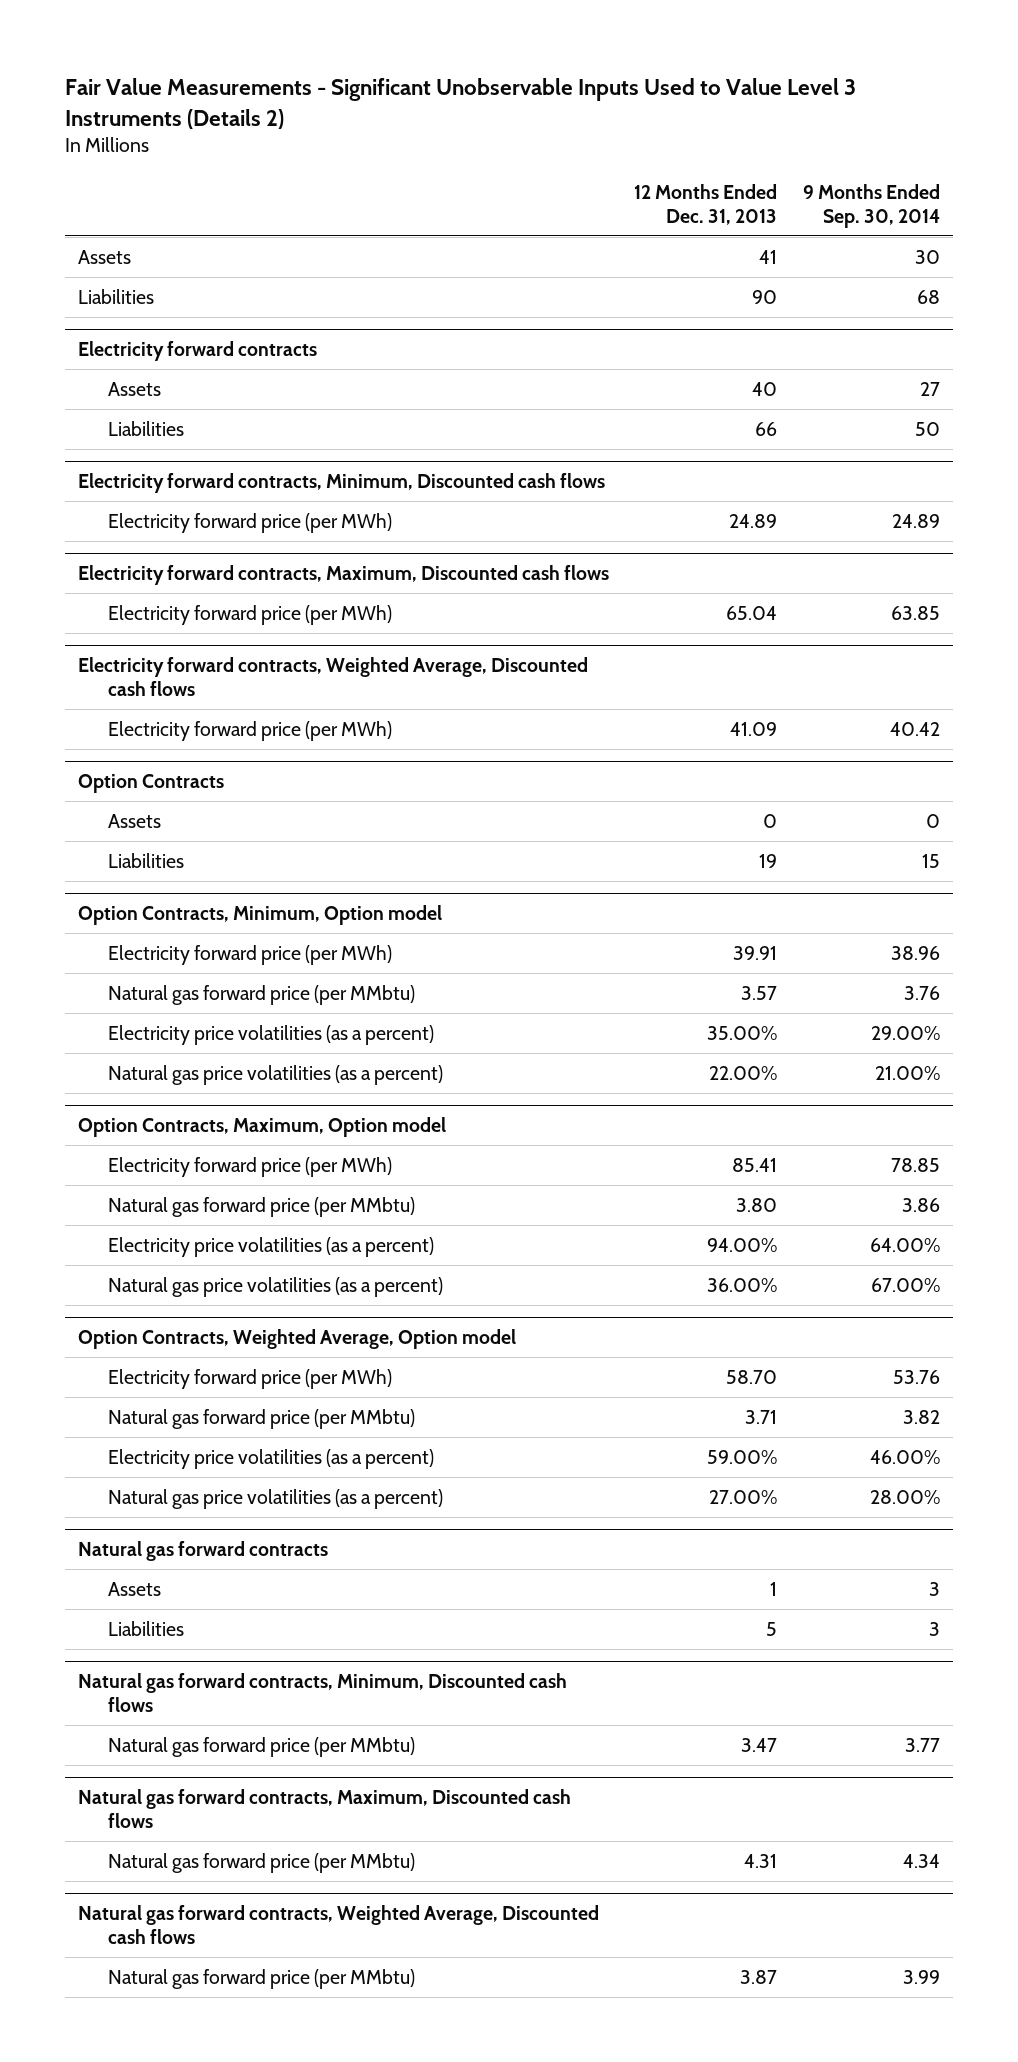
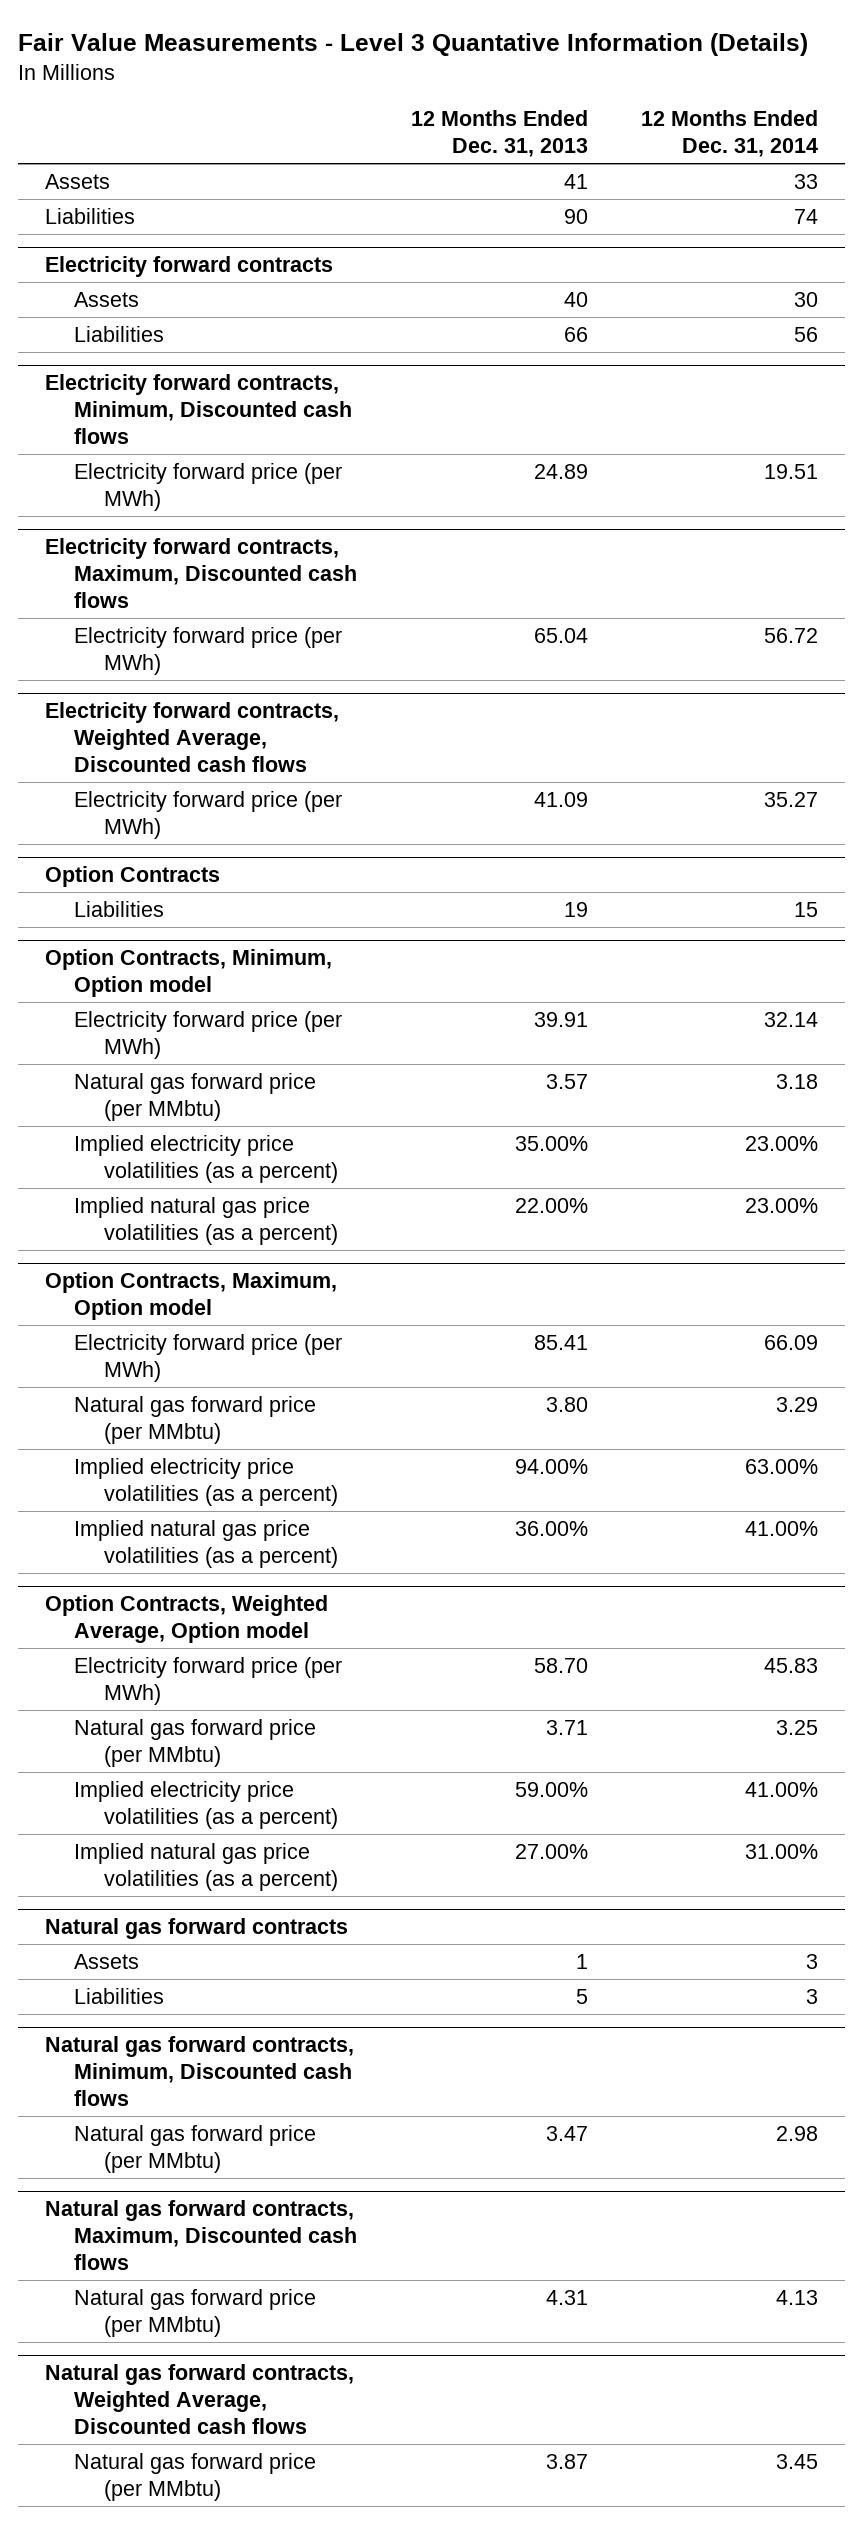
[65,78,857,129] Fair Value Measurements - Significant Unobservable Inputs Used to Value Level 3 Instruments (Details 2) -> [18,33,809,57] Fair Value Measurements - Level 3 Quantative Information (Details)
[802,183,940,228] 9 Months Ended Sep. 30, 2014 -> none
none -> [641,110,819,158] 12 Months Ended Dec. 31, 2014
[107,813,161,828] Assets -> none
[107,1024,434,1045] Electricity price volatilities (as a percent) -> [74,1134,338,1183] Implied electricity price volatilities (as a percent)
[107,1064,443,1085] Natural gas price volatilities (as a percent) -> [74,1196,338,1245] Implied natural gas price volatilities (as a percent)
[107,1236,434,1257] Electricity price volatilities (as a percent) -> [74,1457,338,1506] Implied electricity price volatilities (as a percent)
[107,1276,443,1297] Natural gas price volatilities (as a percent) -> [74,1519,338,1568] Implied natural gas price volatilities (as a percent)
[107,1448,434,1469] Electricity price volatilities (as a percent) -> [74,1780,338,1829] Implied electricity price volatilities (as a percent)
[107,1488,443,1509] Natural gas price volatilities (as a percent) -> [74,1842,338,1891] Implied natural gas price volatilities (as a percent)

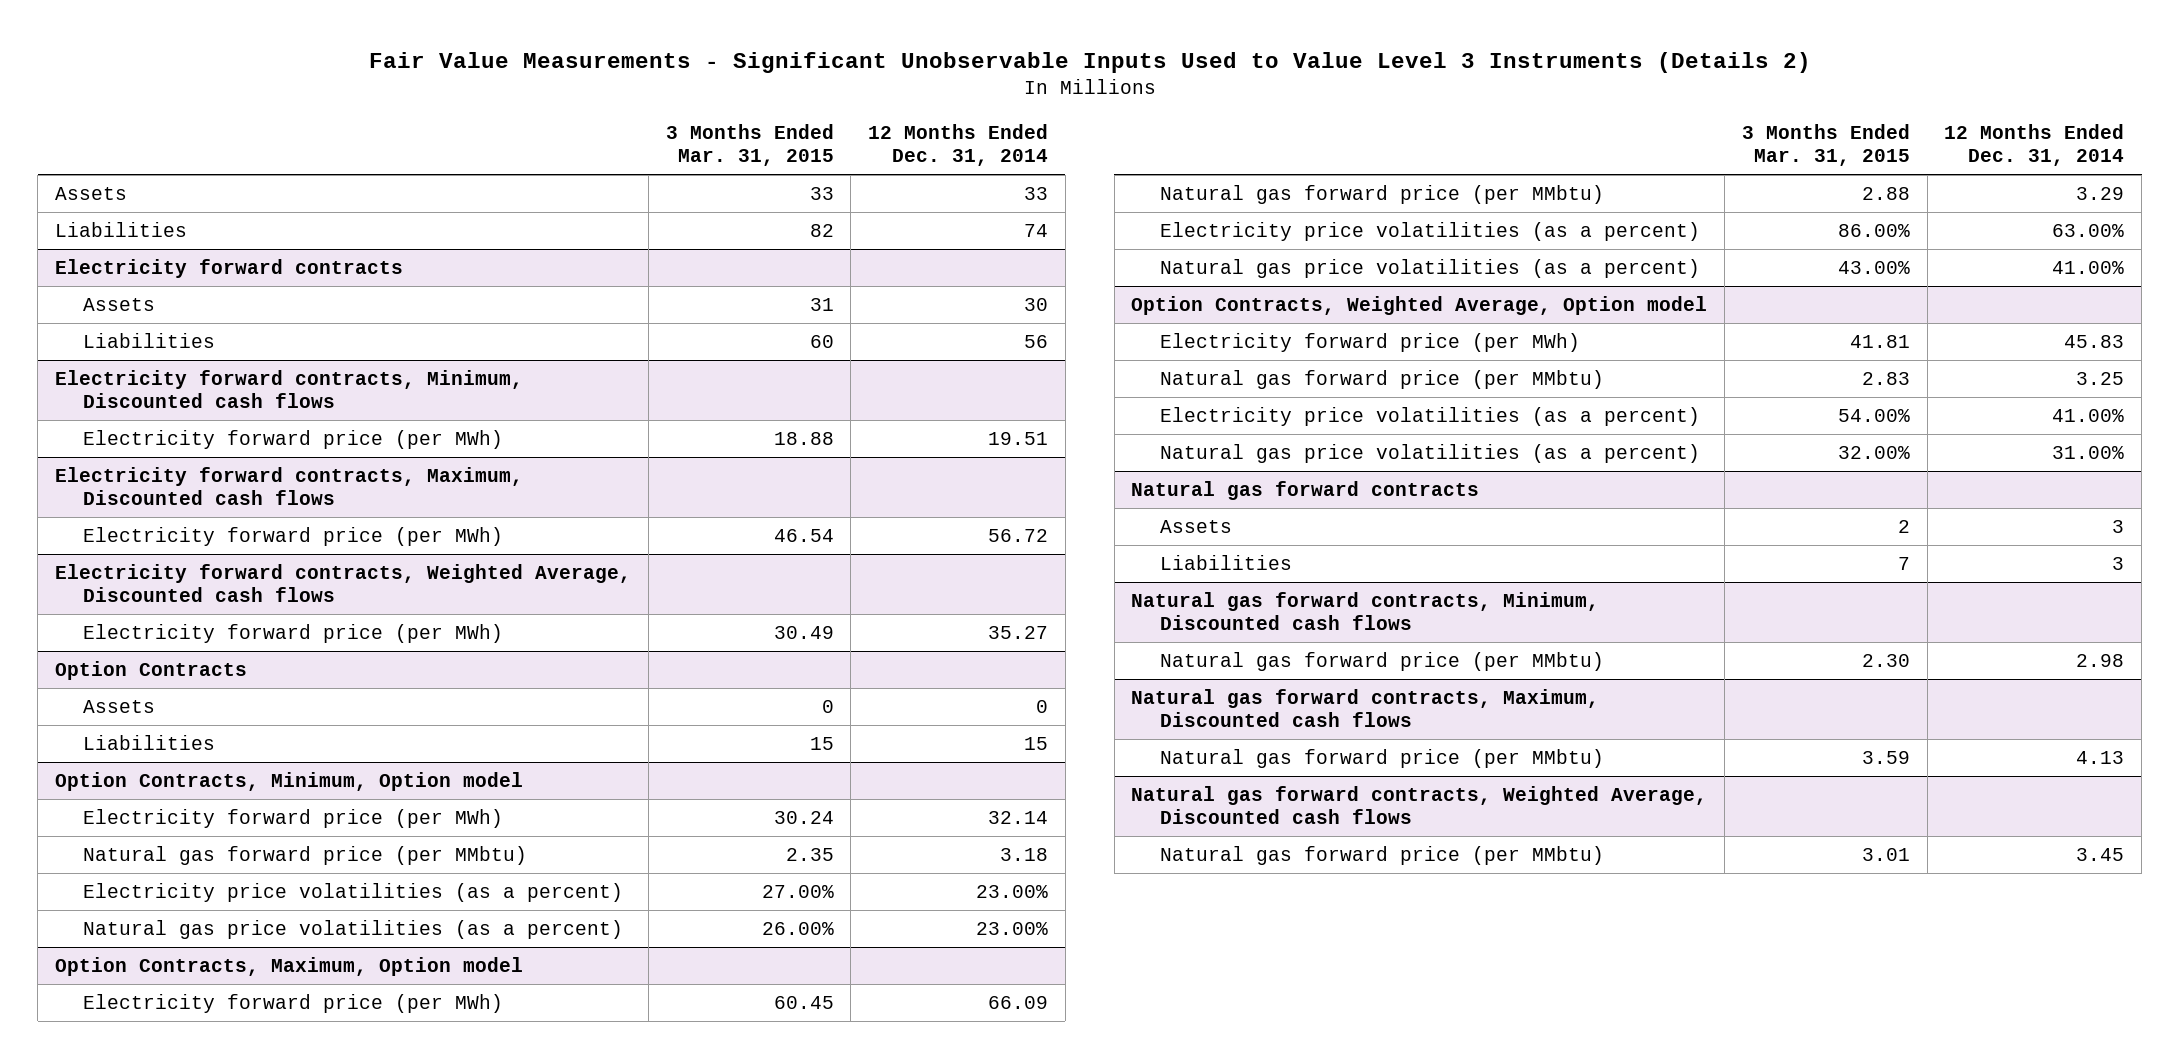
[18,33,809,57] Fair Value Measurements - Level 3 Quantative Information (Details) -> [368,52,1811,74] Fair Value Measurements - Significant Unobservable Inputs Used to Value Level 3 Instruments (Details 2)
[410,110,588,158] 12 Months Ended Dec. 31, 2013 -> none
none -> [665,123,834,166] 3 Months Ended Mar. 31, 2015
none -> [83,700,156,714] Assets
[74,1134,338,1183] Implied electricity price volatilities (as a percent) -> [83,883,624,903] Electricity price volatilities (as a percent)
[74,1196,338,1245] Implied natural gas price volatilities (as a percent) -> [83,920,624,940] Natural gas price volatilities (as a percent)
[74,1457,338,1506] Implied electricity price volatilities (as a percent) -> [1159,222,1700,242] Electricity price volatilities (as a percent)
[74,1519,338,1568] Implied natural gas price volatilities (as a percent) -> [1159,259,1700,279] Natural gas price volatilities (as a percent)
[74,1780,338,1829] Implied electricity price volatilities (as a percent) -> [1159,407,1700,427] Electricity price volatilities (as a percent)
[74,1842,338,1891] Implied natural gas price volatilities (as a percent) -> [1159,444,1700,464] Natural gas price volatilities (as a percent)

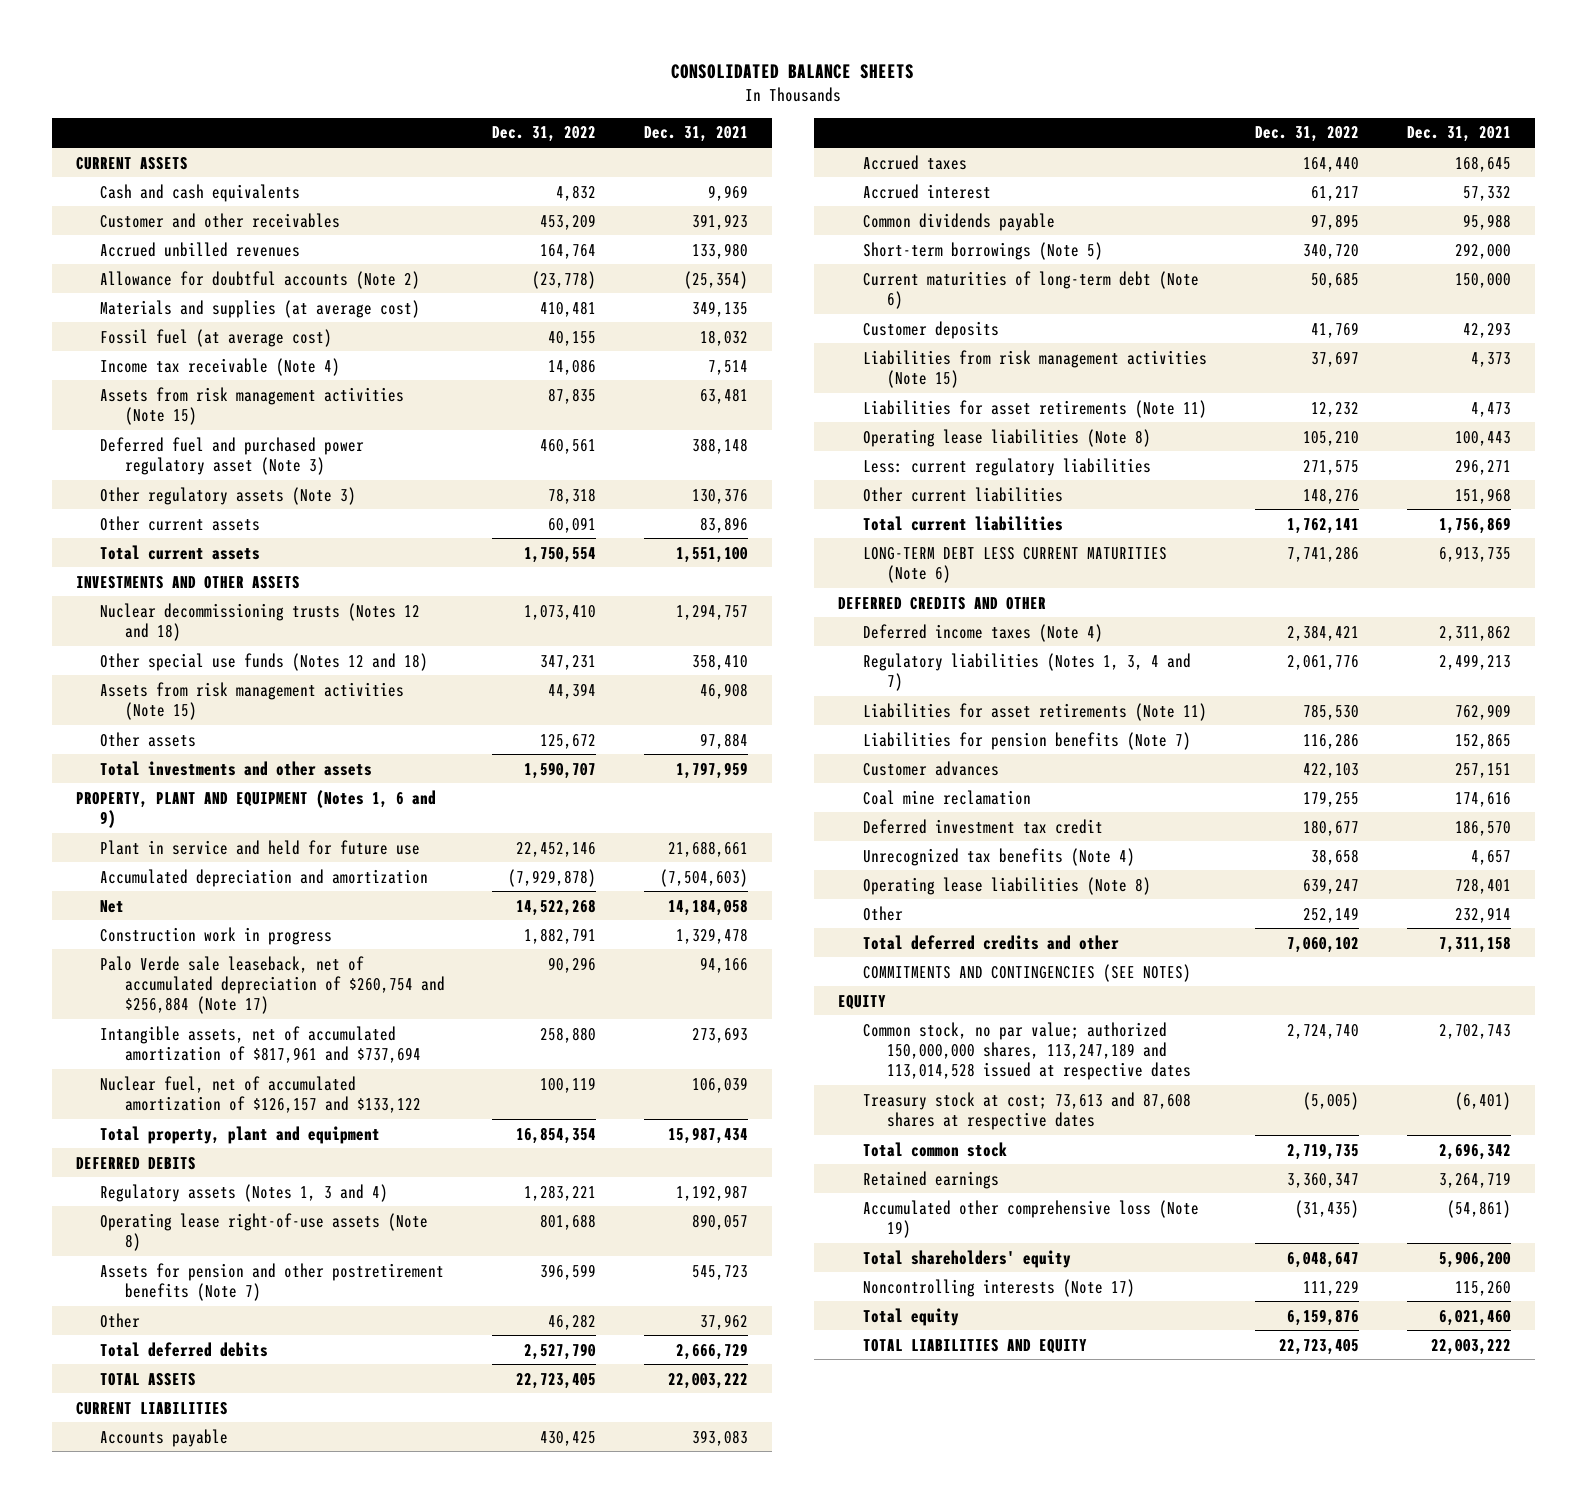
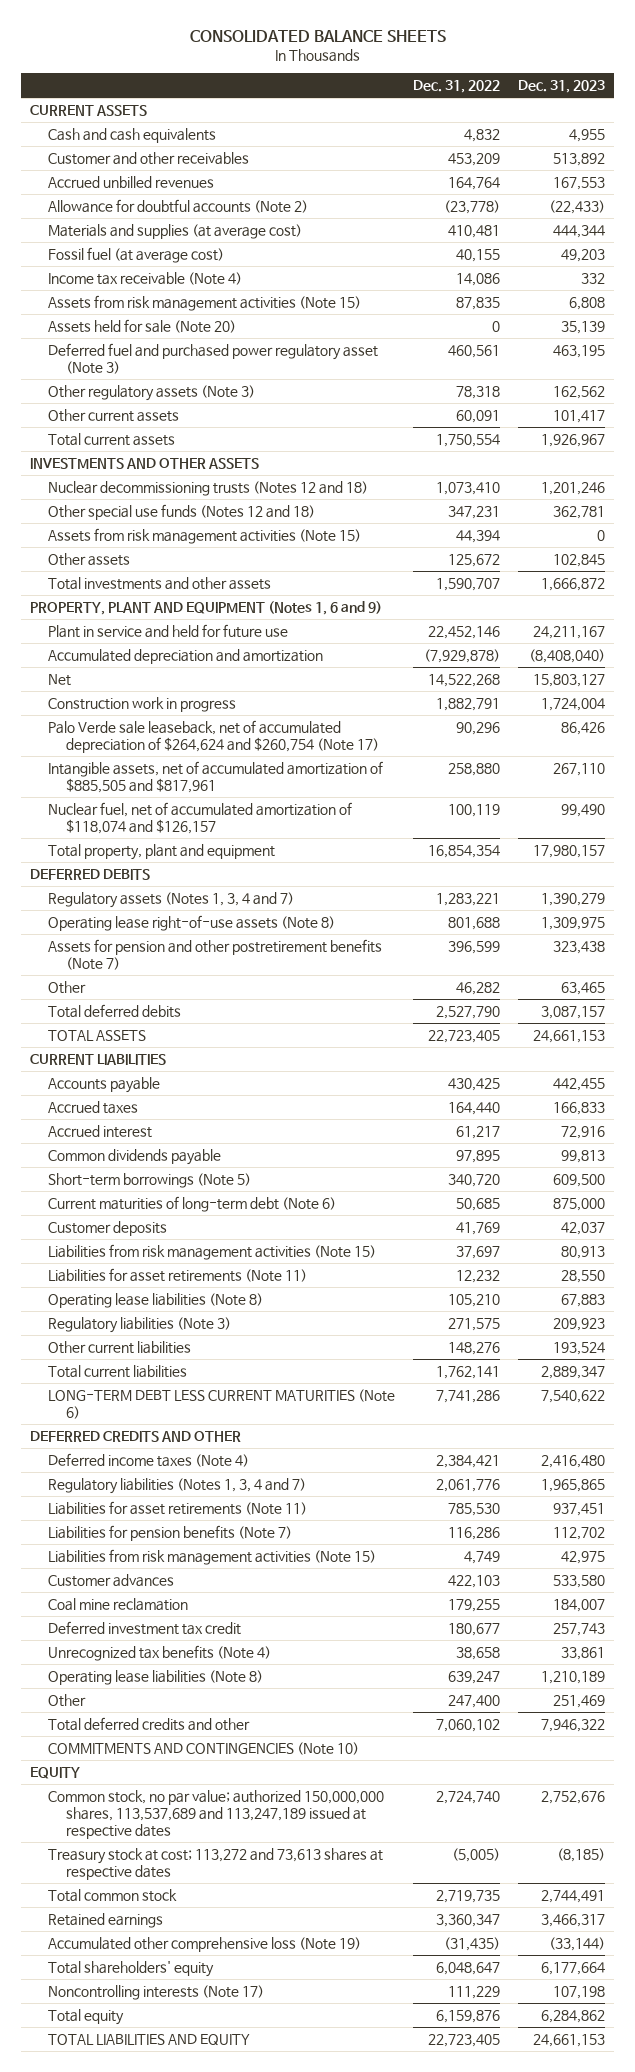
[644,126,749,143] Dec. 31, 2021 -> none
none -> [518,80,606,94] Dec. 31, 2023
none -> [48,318,237,333] Assets held for sale (Note 20)
[100,955,445,1015] Palo Verde sale leaseback, net of accumulated depreciation of $260,754 and $256,884 (Note 17) -> [48,719,380,753] Palo Verde sale leaseback, net of accumulated depreciation of $264,624 and $260,754 (Note 17)
[100,1025,421,1063] Intangible assets, net of accumulated amortization of $817,961 and $737,694 -> [48,760,384,793] Intangible assets, net of accumulated amortization of $885,505 and $817,961
[100,1075,421,1113] Nuclear fuel, net of accumulated amortization of $126,157 and $133,122 -> [48,801,353,834] Nuclear fuel, net of accumulated amortization of $118,074 and $126,157
[100,1183,389,1202] Regulatory assets (Notes 1, 3 and 4) -> [48,891,295,908] Regulatory assets (Notes 1, 3, 4 and 7)
[862,457,1151,476] Less: current regulatory liabilities -> [48,1316,232,1333] Regulatory liabilities (Note 3)
none -> [48,1548,377,1565] Liabilities from risk management activities (Note 15)
[1302,906,1359,923] 252,149 -> [448,1694,501,1708] 247,400
[862,963,1191,982] COMMITMENTS AND CONTINGENCIES (SEE NOTES) -> [48,1741,360,1755] COMMITMENTS AND CONTINGENCIES (Note 10)
[862,1021,1191,1081] Common stock, no par value; authorized 150,000,000 shares, 113,247,189 and 113,014,528 issued at respective dates -> [48,1789,385,1839] Common stock, no par value; authorized 150,000,000 shares, 113,537,689 and 113,247,189 issued at respective dates
[862,1091,1191,1130] Treasury stock at cost; 73,613 and 87,608 shares at respective dates -> [48,1847,384,1880] Treasury stock at cost; 113,272 and 73,613 shares at respective dates

